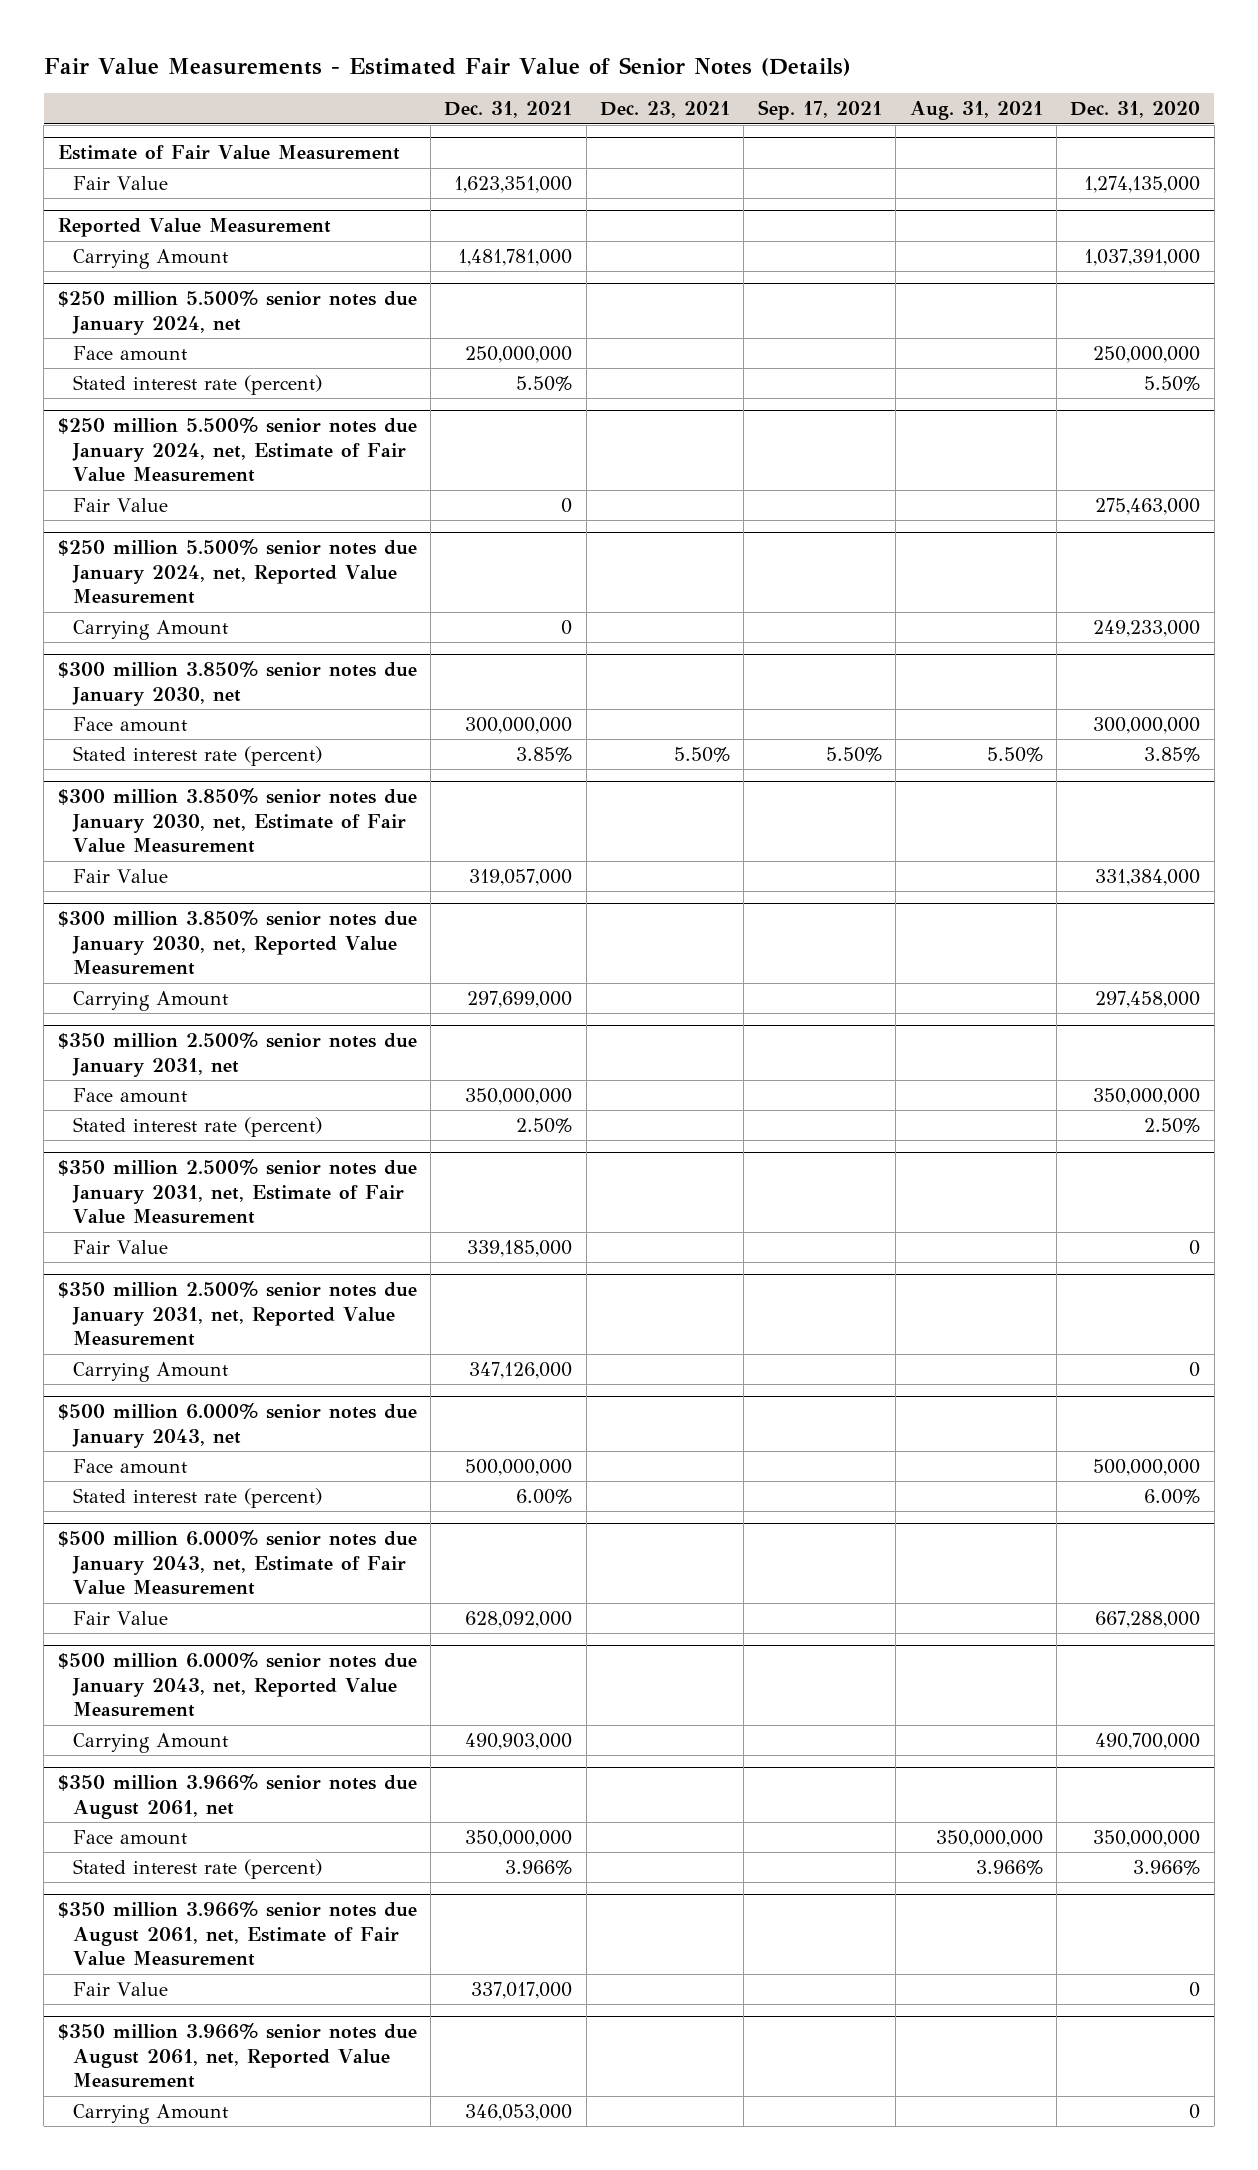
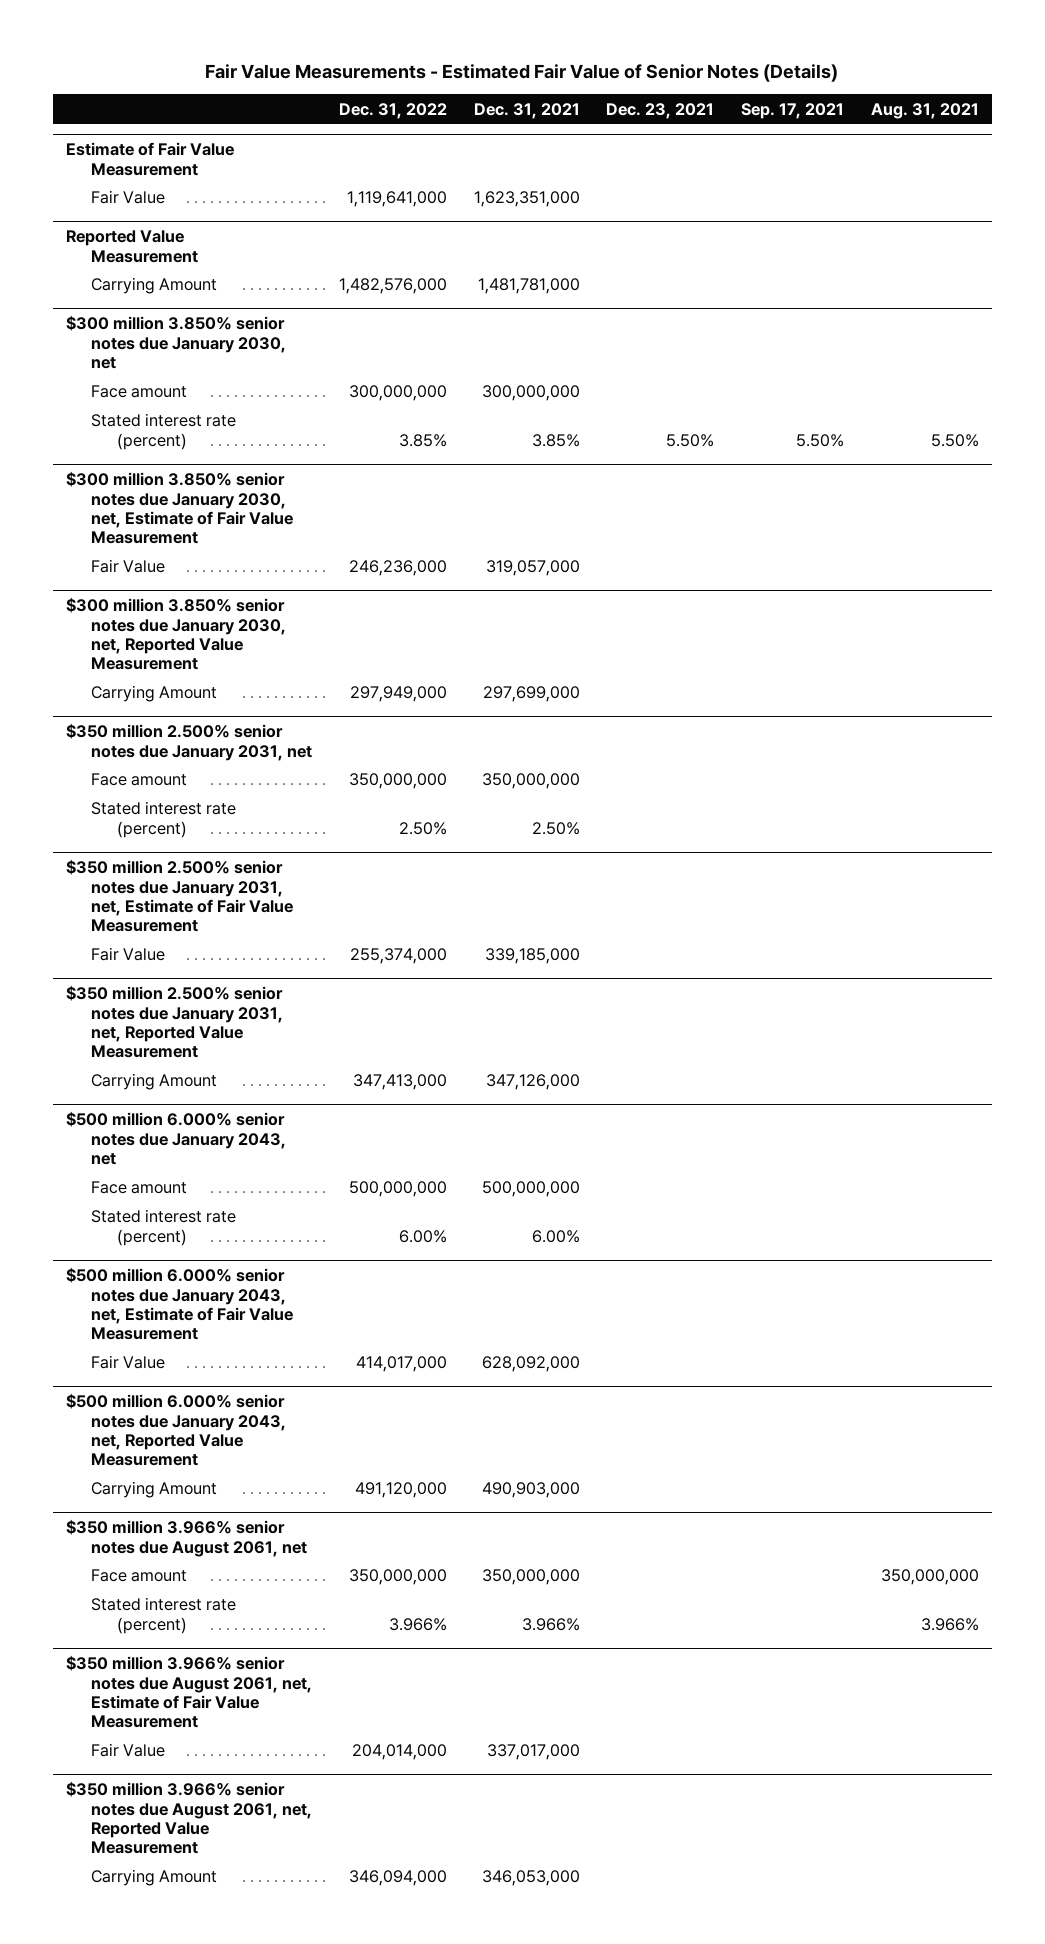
[1070,101,1201,119] Dec. 31, 2020 -> none
none -> [339,102,448,119] Dec. 31, 2022
[57,289,417,335] $250 million 5.500% senior notes due January 2024, net -> none
[73,345,188,361] Face amount -> none
[73,374,323,395] Stated interest rate (percent) -> none
[57,416,417,483] $250 million 5.500% senior notes due January 2024, net, Estimate of Fair Value Measurement -> none
[73,497,169,512] Fair Value -> none
[57,538,417,605] $250 million 5.500% senior notes due January 2024, net, Reported Value Measurement -> none
[73,619,229,640] Carrying Amount -> none

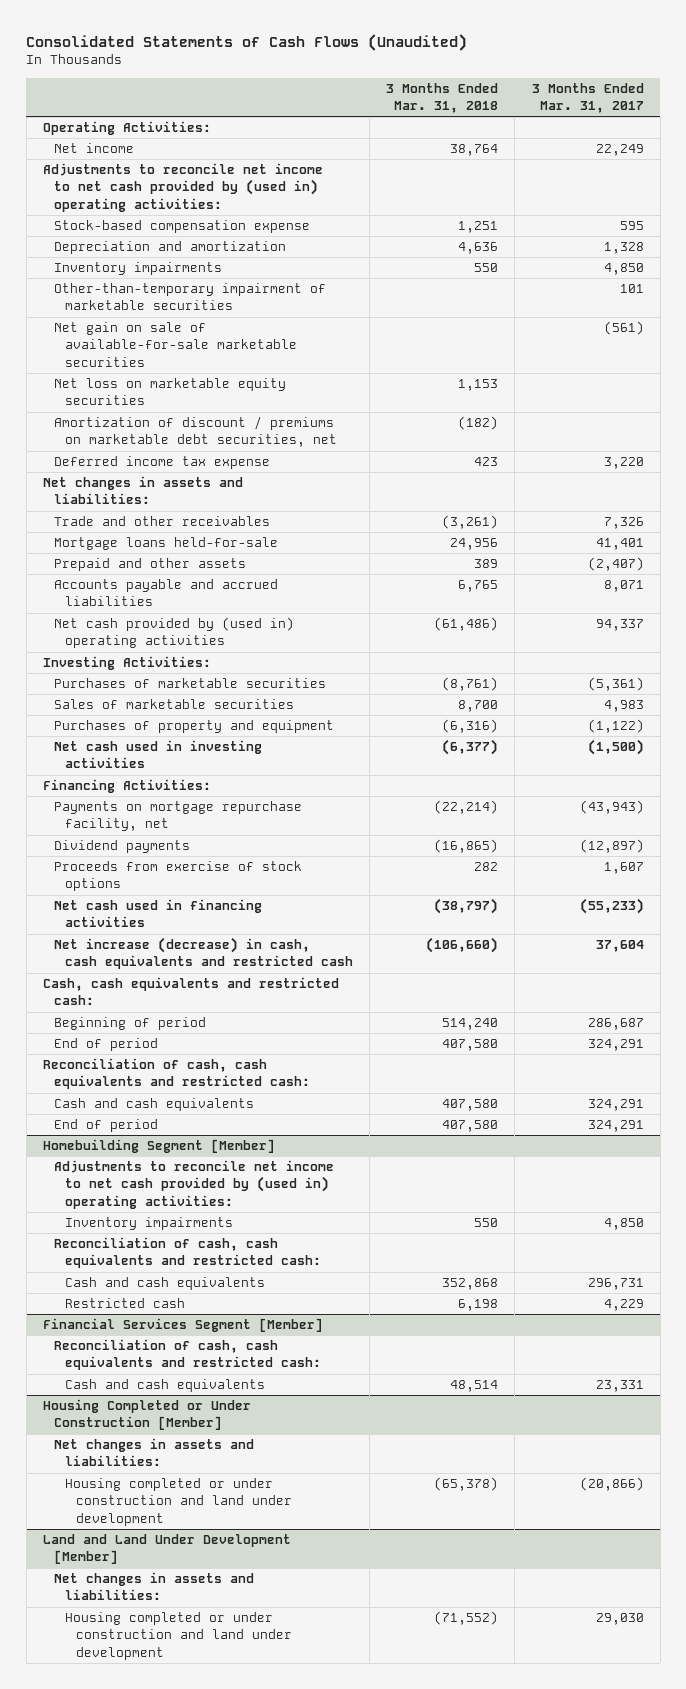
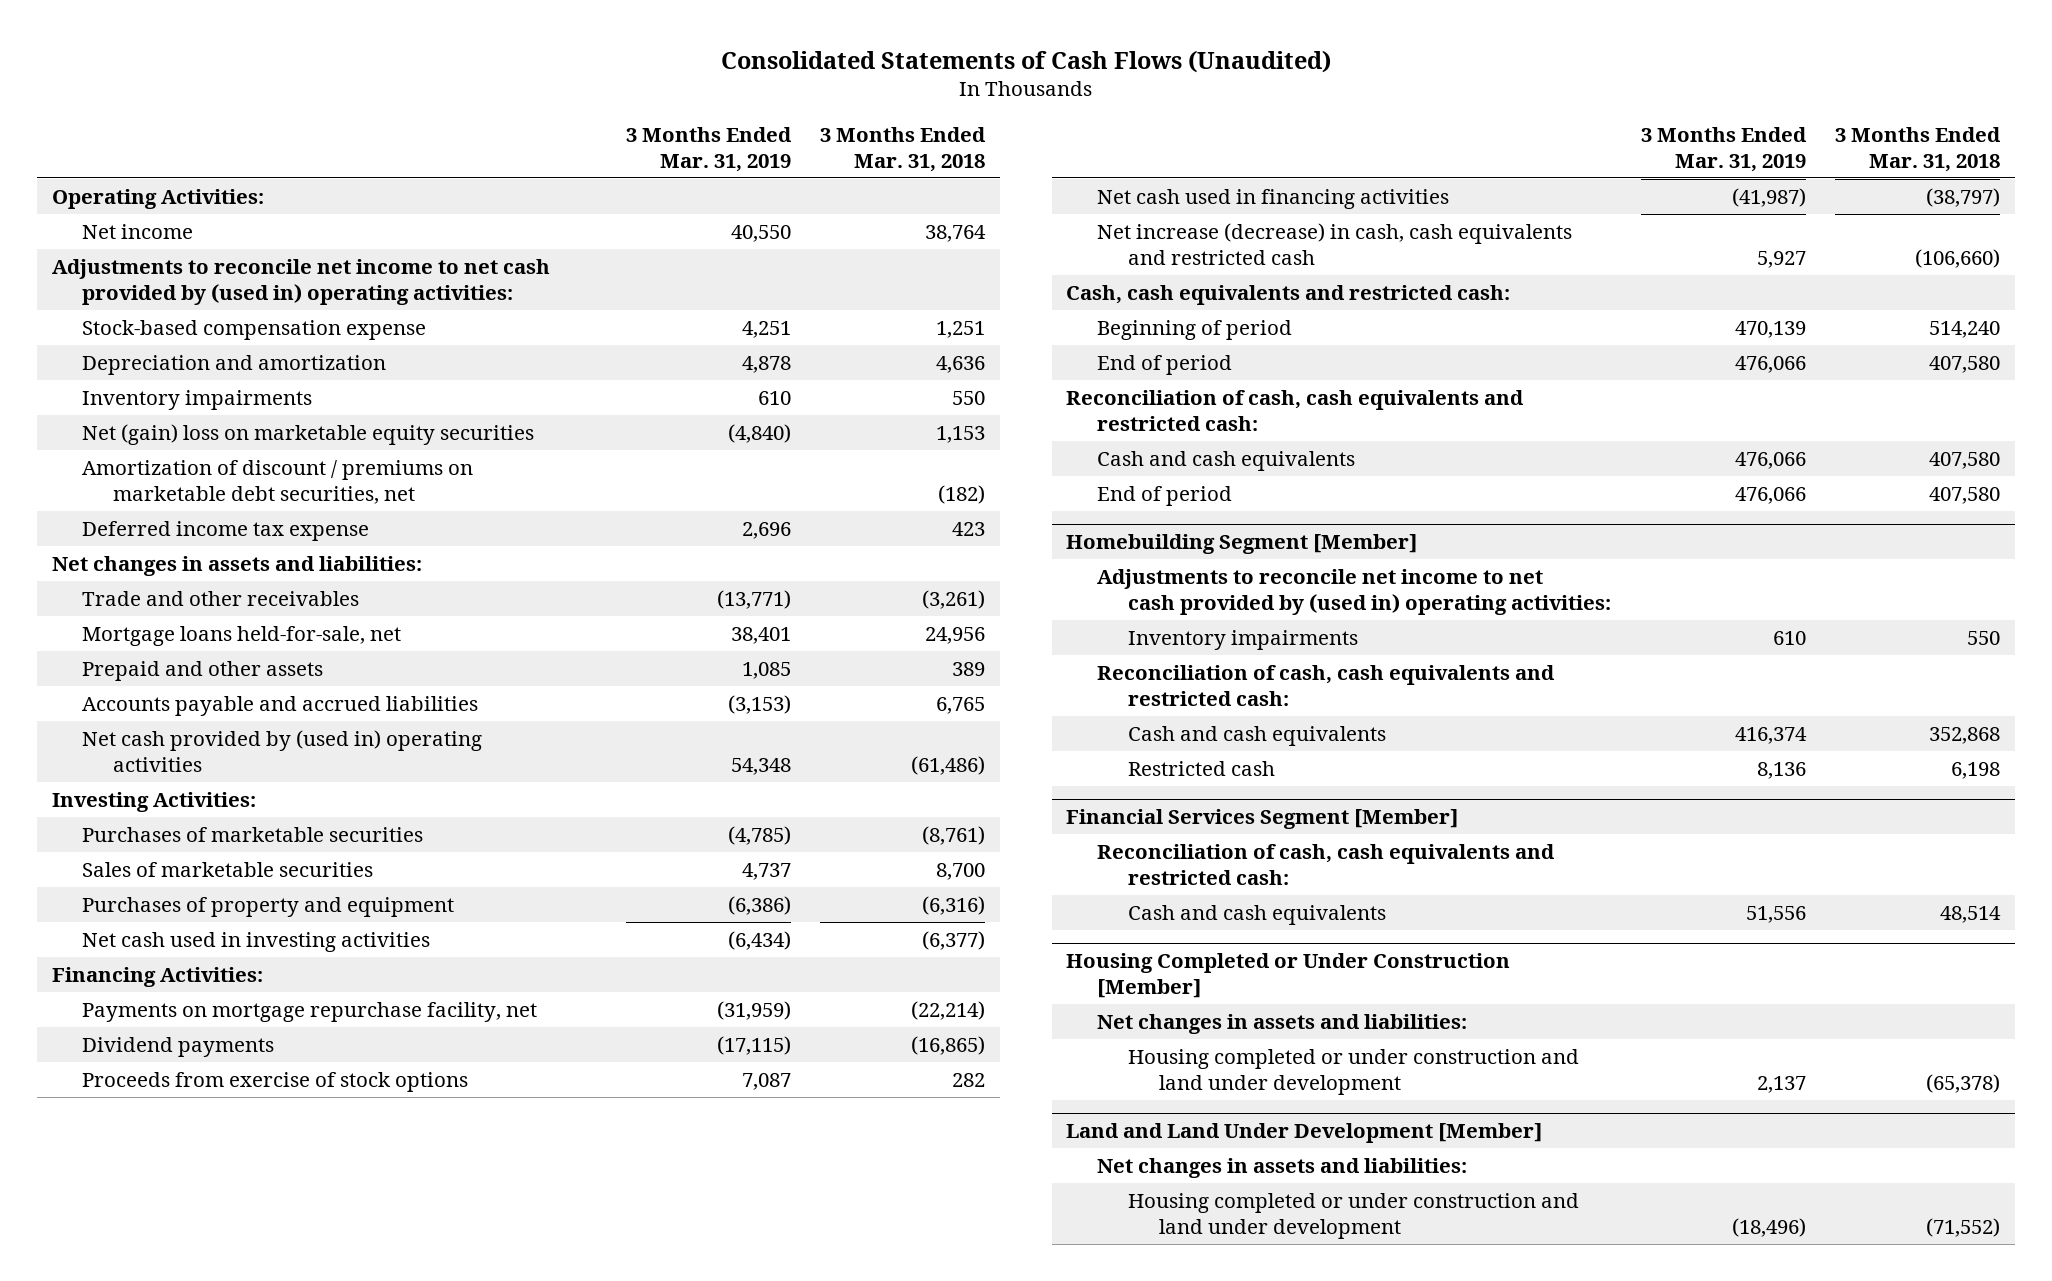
[531,83,644,114] 3 Months Ended Mar. 31, 2017 -> none
none -> [625,126,792,172] 3 Months Ended Mar. 31, 2019
[53,283,326,311] Other-than-temporary impairment of marketable securities -> none
[53,322,298,367] Net gain on sale of available-for-sale marketable securities -> none
[53,378,286,406] Net loss on marketable equity securities -> [82,423,535,445] Net (gain) loss on marketable equity securities
[53,537,278,551] Mortgage loans held-for-sale -> [82,625,402,646] Mortgage loans held-for-sale, net

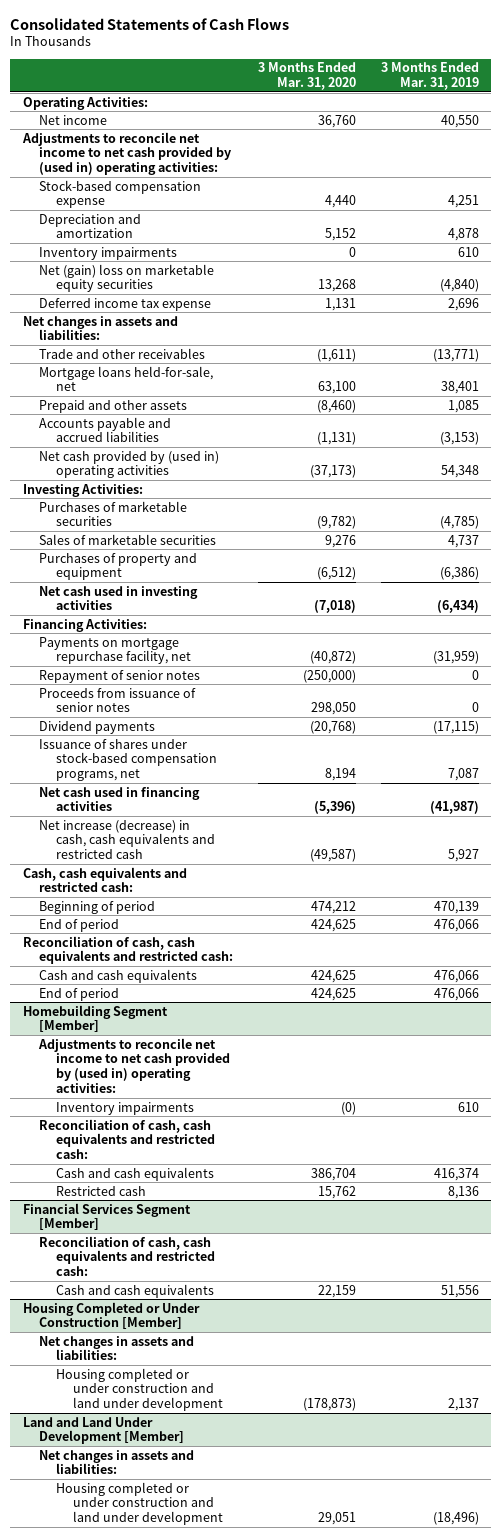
[720,49,1331,73] Consolidated Statements of Cash Flows (Unaudited) -> [10,17,290,30] Consolidated Statements of Cash Flows
[820,126,987,172] 3 Months Ended Mar. 31, 2018 -> none
none -> [258,62,357,91] 3 Months Ended Mar. 31, 2020
[82,459,474,504] Amortization of discount / premiums on marketable debt securities, net -> none
none -> [39,669,201,683] Repayment of senior notes
none -> [39,687,197,713] Proceeds from issuance of senior notes
[82,1071,469,1092] Proceeds from exercise of stock options -> [39,738,218,782] Issuance of shares under stock-based compensation programs, net

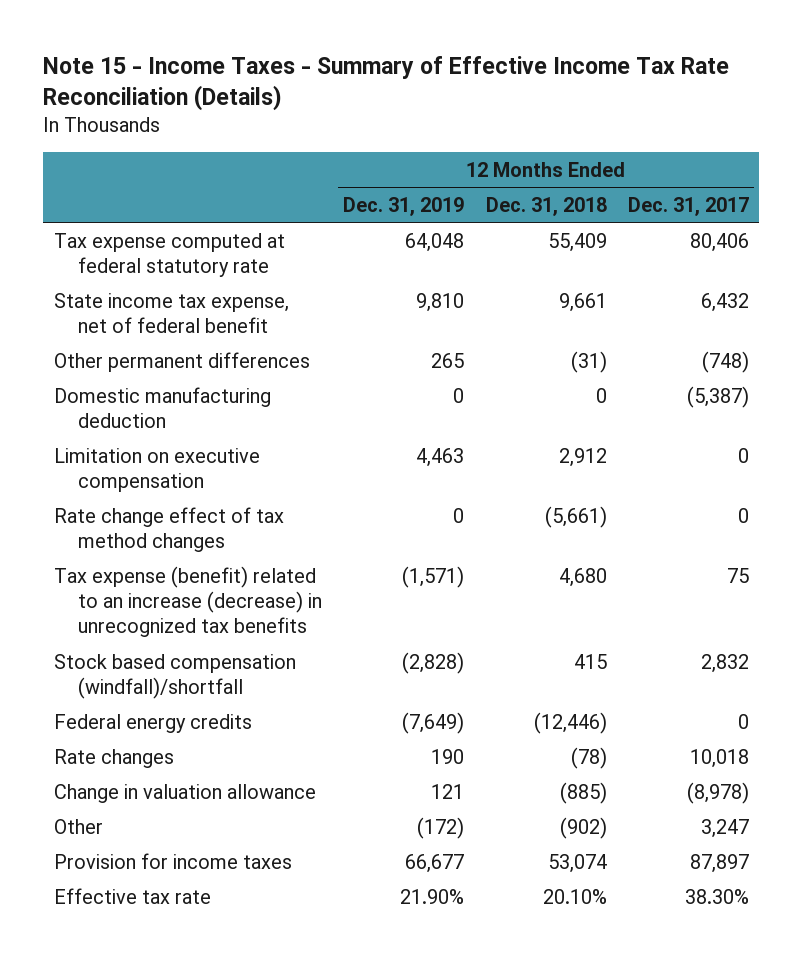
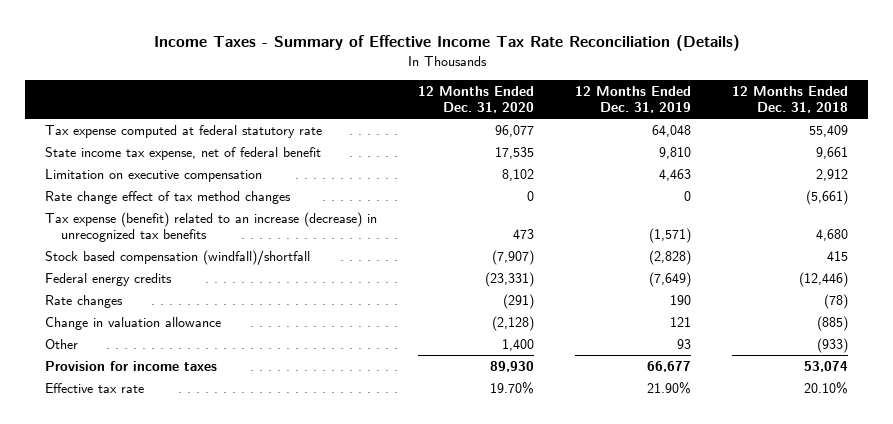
[43,56,730,112] Note 15 - Income Taxes - Summary of Effective Income Tax Rate Reconciliation (Details) -> [153,34,740,51] Income Taxes - Summary of Effective Income Tax Rate Reconciliation (Details)
[627,196,749,216] Dec. 31, 2017 -> none
none -> [418,85,535,114] 12 Months Ended Dec. 31, 2020
[53,351,310,372] Other permanent differences -> none
[53,386,271,428] Domestic manufacturing deduction -> none
[417,816,465,839] (172) -> [677,338,692,349] 93
[559,816,607,839] (902) -> [816,337,848,353] (933)

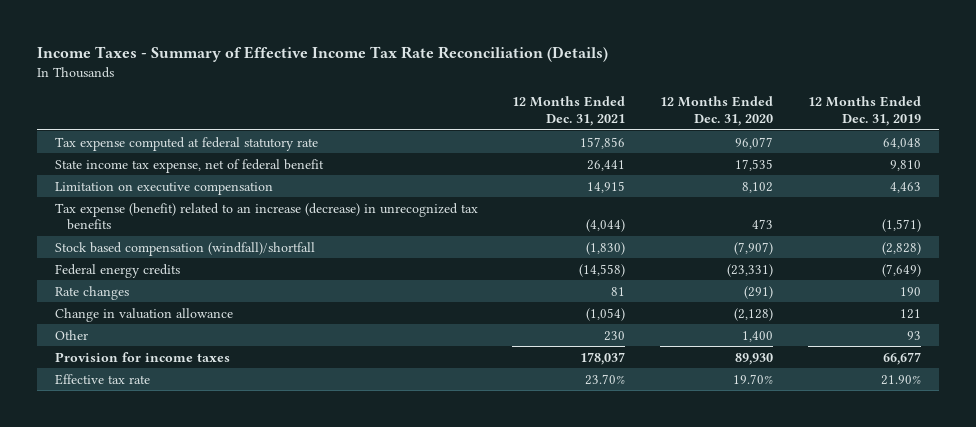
[731,85,848,114] 12 Months Ended Dec. 31, 2018 -> none
none -> [512,96,626,126] 12 Months Ended Dec. 31, 2021
[45,190,292,204] Rate change effect of tax method changes -> none

